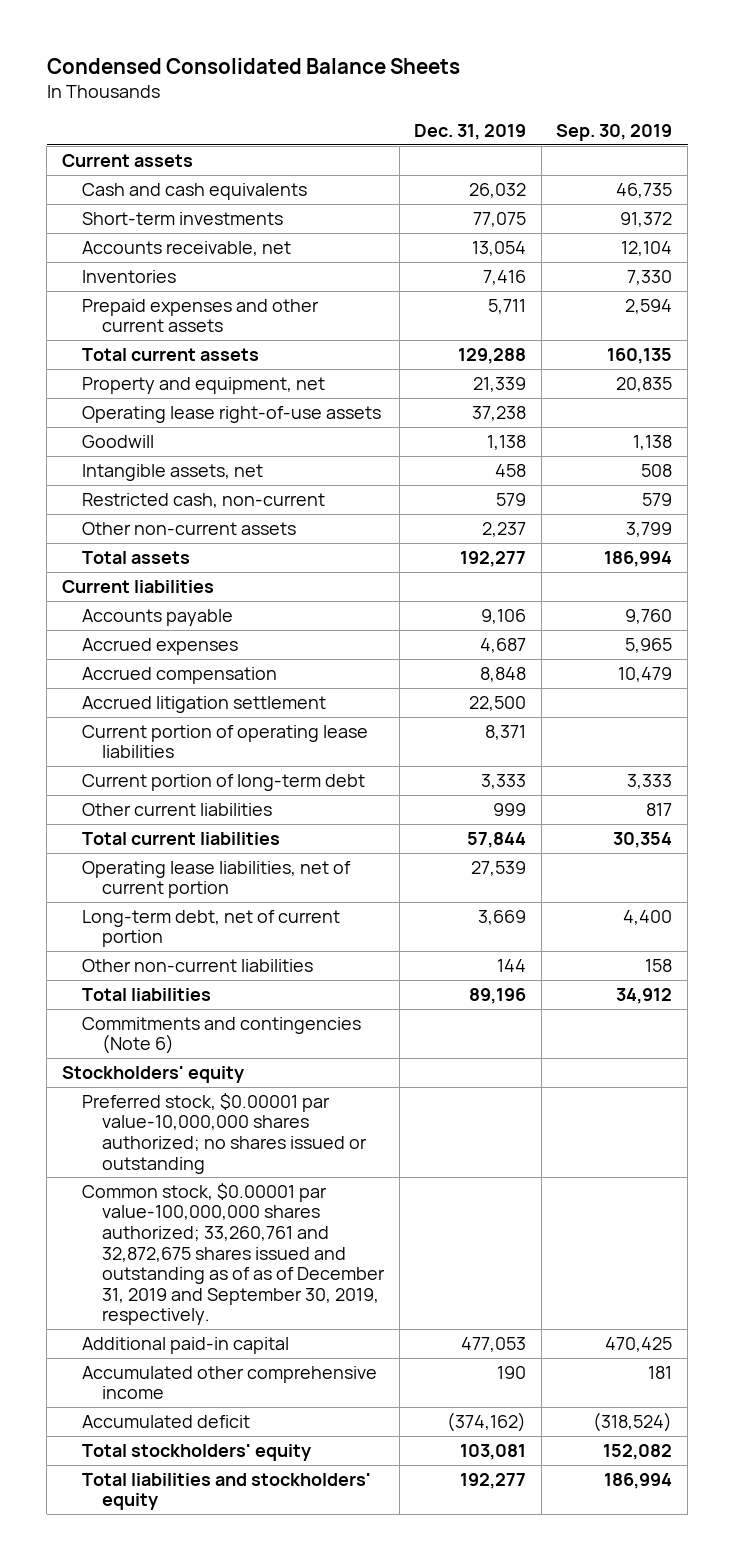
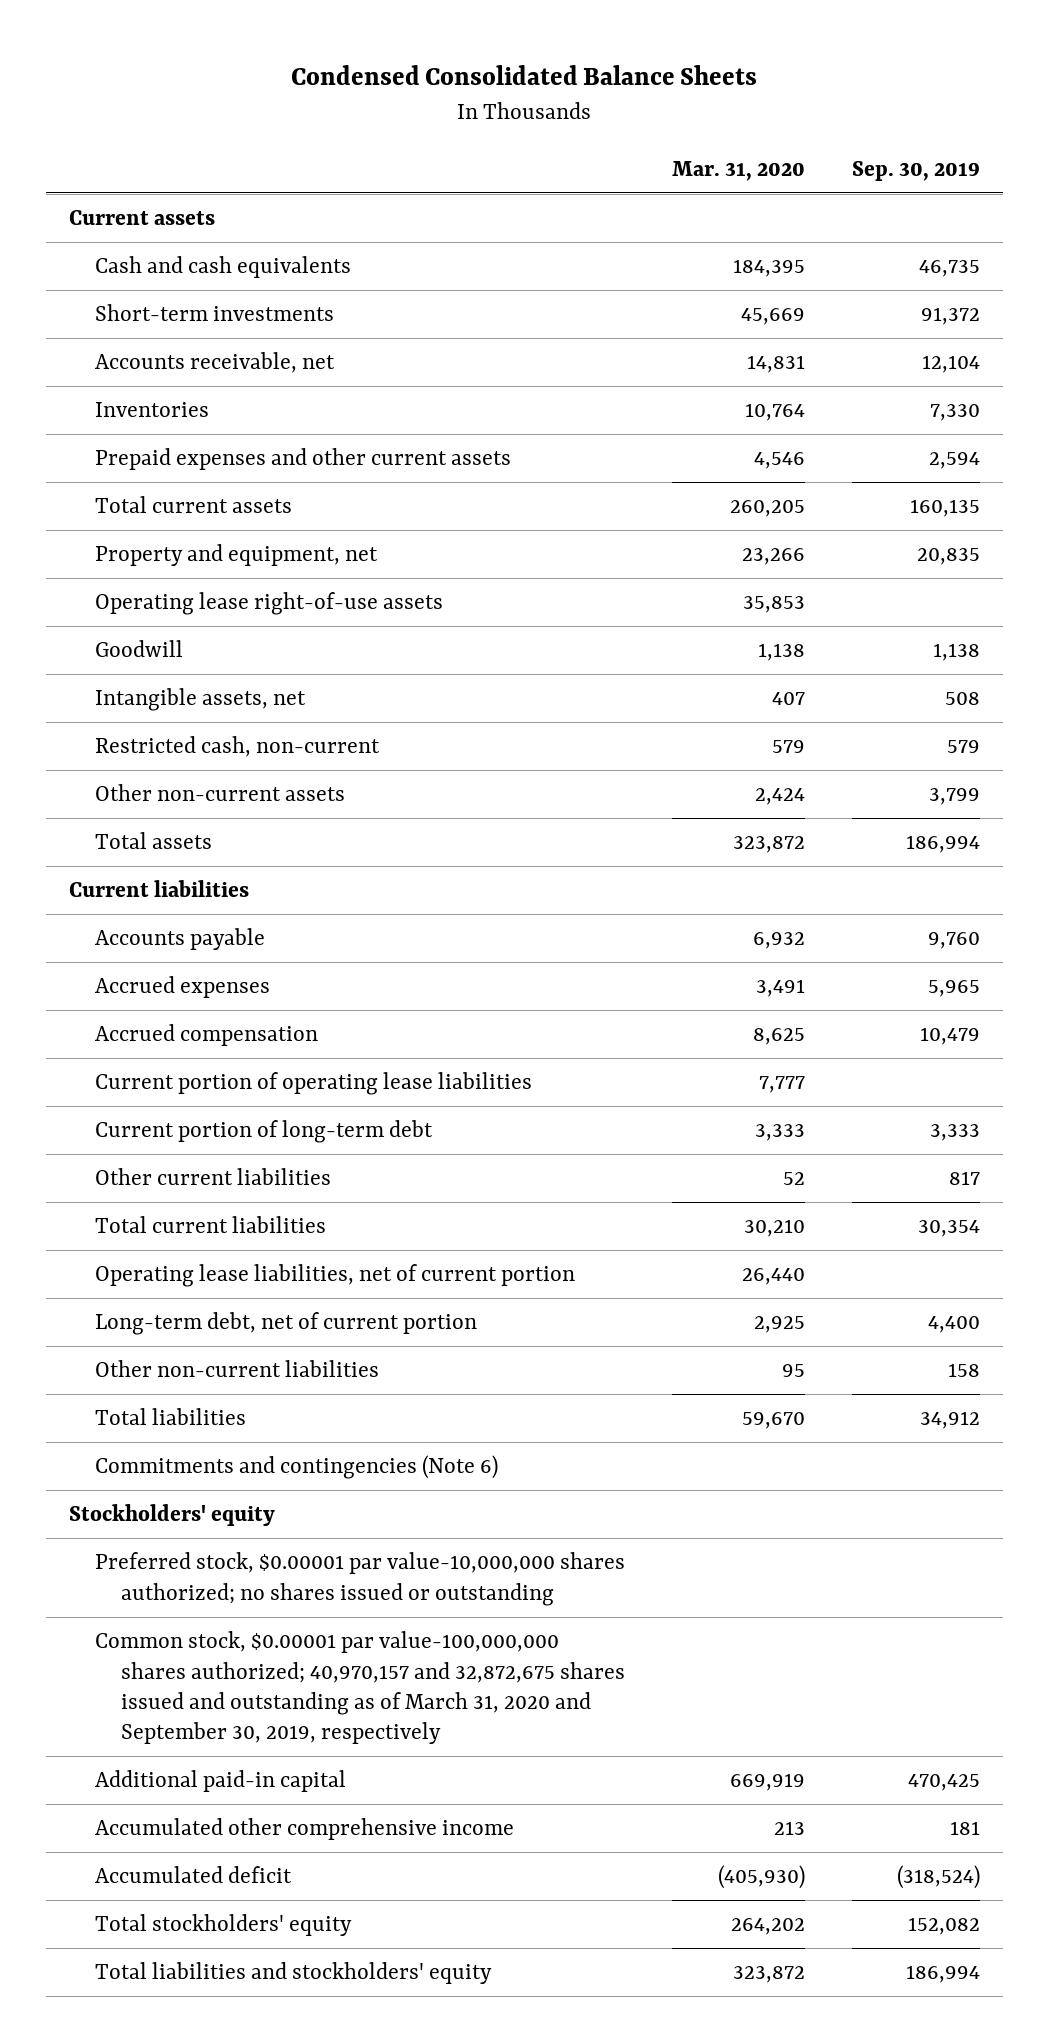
[414,124,527,141] Dec. 31, 2019 -> none
none -> [672,160,806,181] Mar. 31, 2020
[81,695,326,713] Accrued litigation settlement -> none
[81,1182,386,1326] Common stock, $0.00001 par value-100,000,000 shares authorized; 33,260,761 and 32,872,675 shares issued and outstanding as of as of December 31, 2019 and September 30, 2019, respectively. -> [95,1631,626,1745] Common stock, $0.00001 par value-100,000,000 shares authorized; 40,970,157 and 32,872,675 shares issued and outstanding as of March 31, 2020 and September 30, 2019, respectively

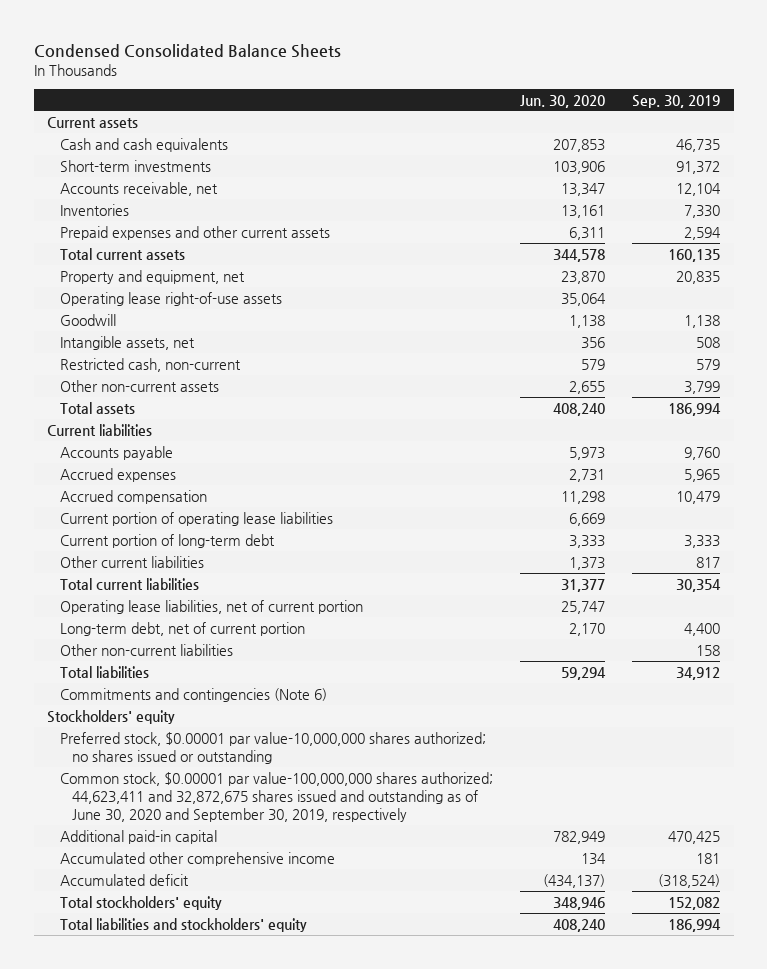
[672,160,806,181] Mar. 31, 2020 -> none
none -> [519,94,605,108] Jun. 30, 2020
[95,1631,626,1745] Common stock, $0.00001 par value-100,000,000 shares authorized; 40,970,157 and 32,872,675 shares issued and outstanding as of March 31, 2020 and September 30, 2019, respectively -> [59,771,493,823] Common stock, $0.00001 par value-100,000,000 shares authorized; 44,623,411 and 32,872,675 shares issued and outstanding as of June 30, 2020 and September 30, 2019, respectively

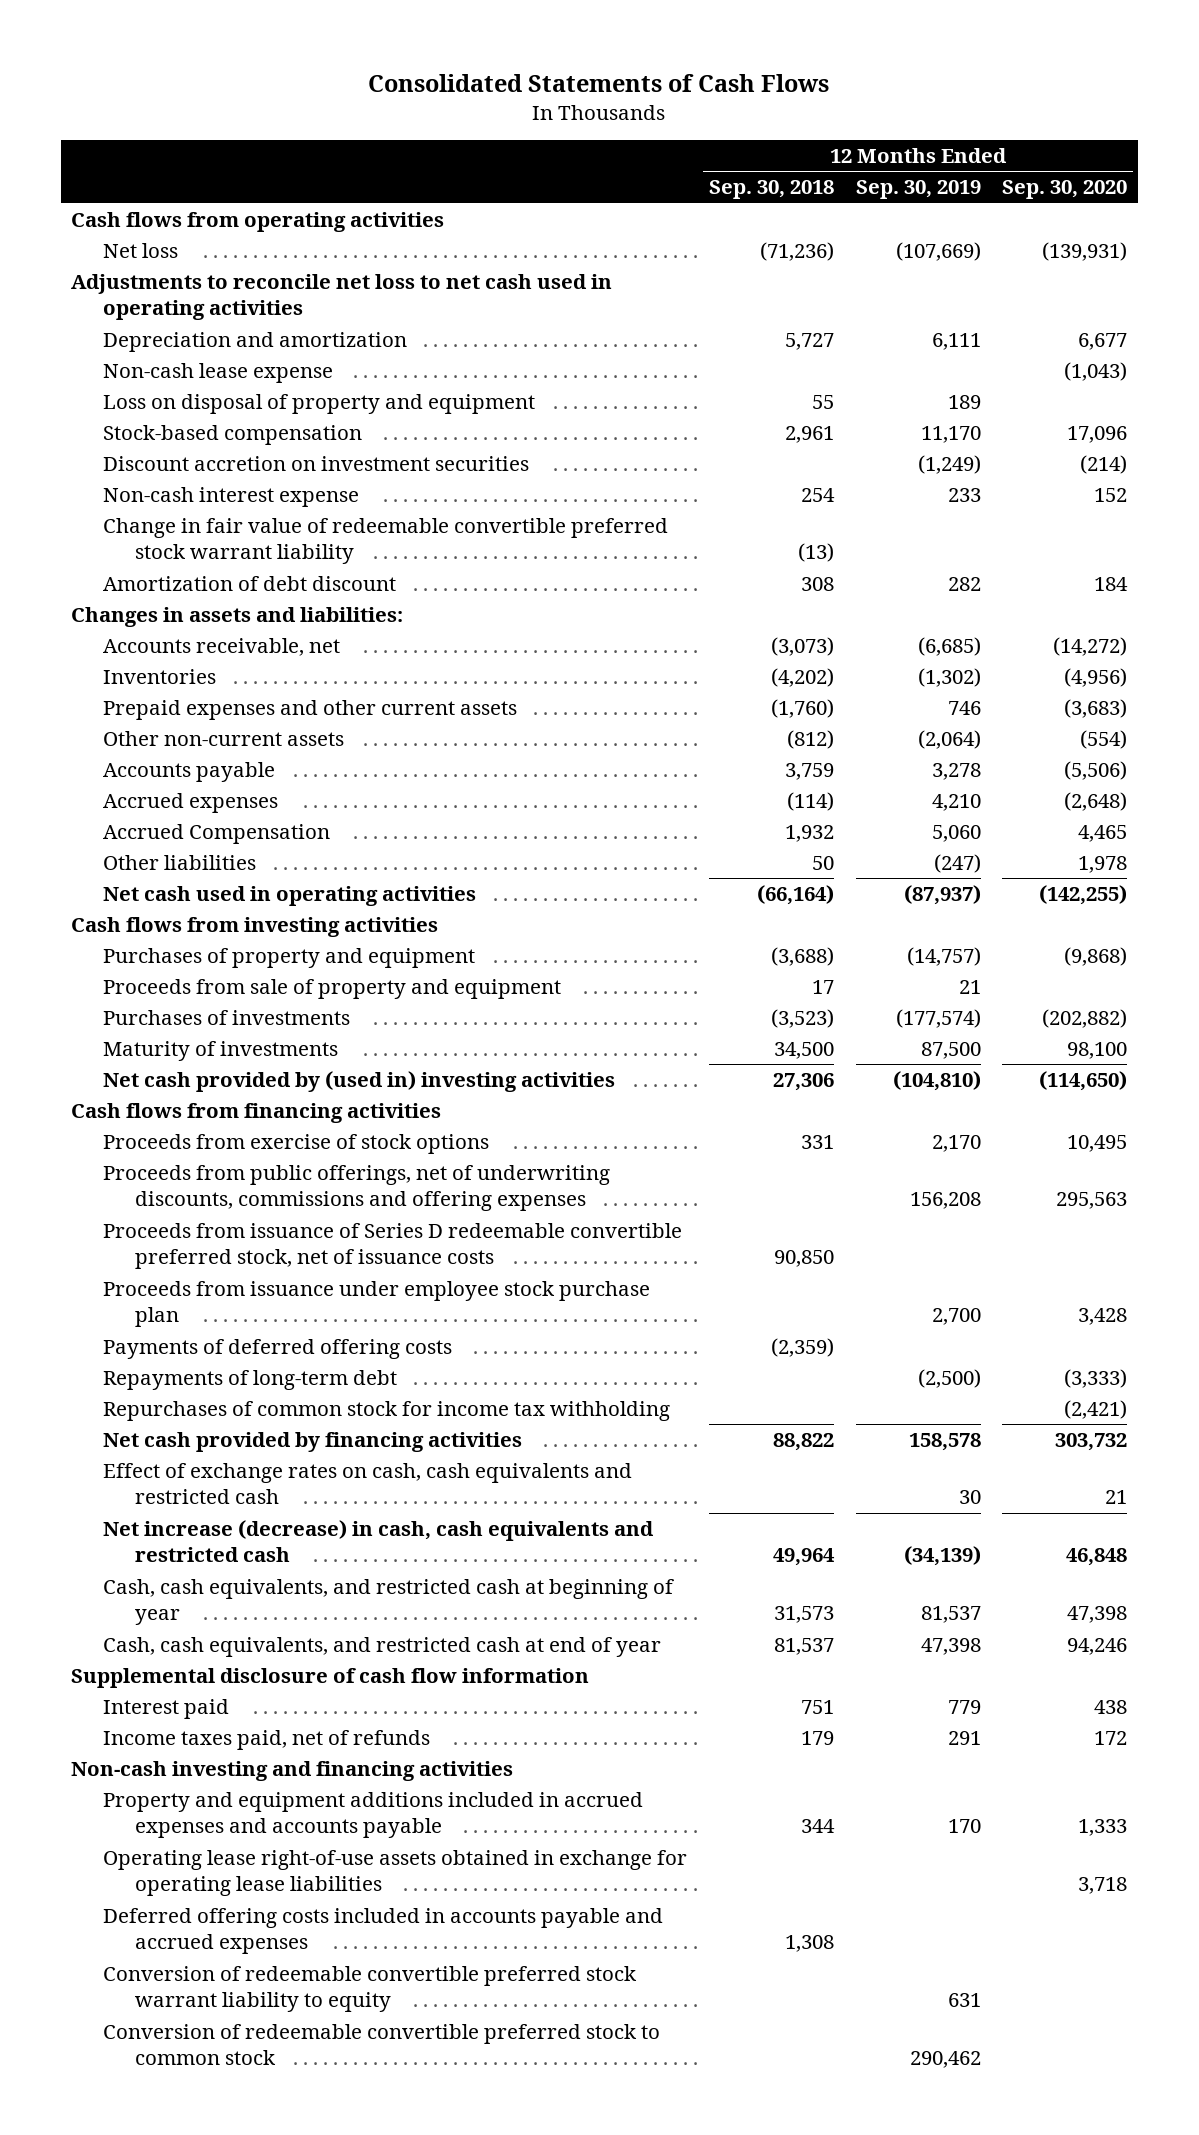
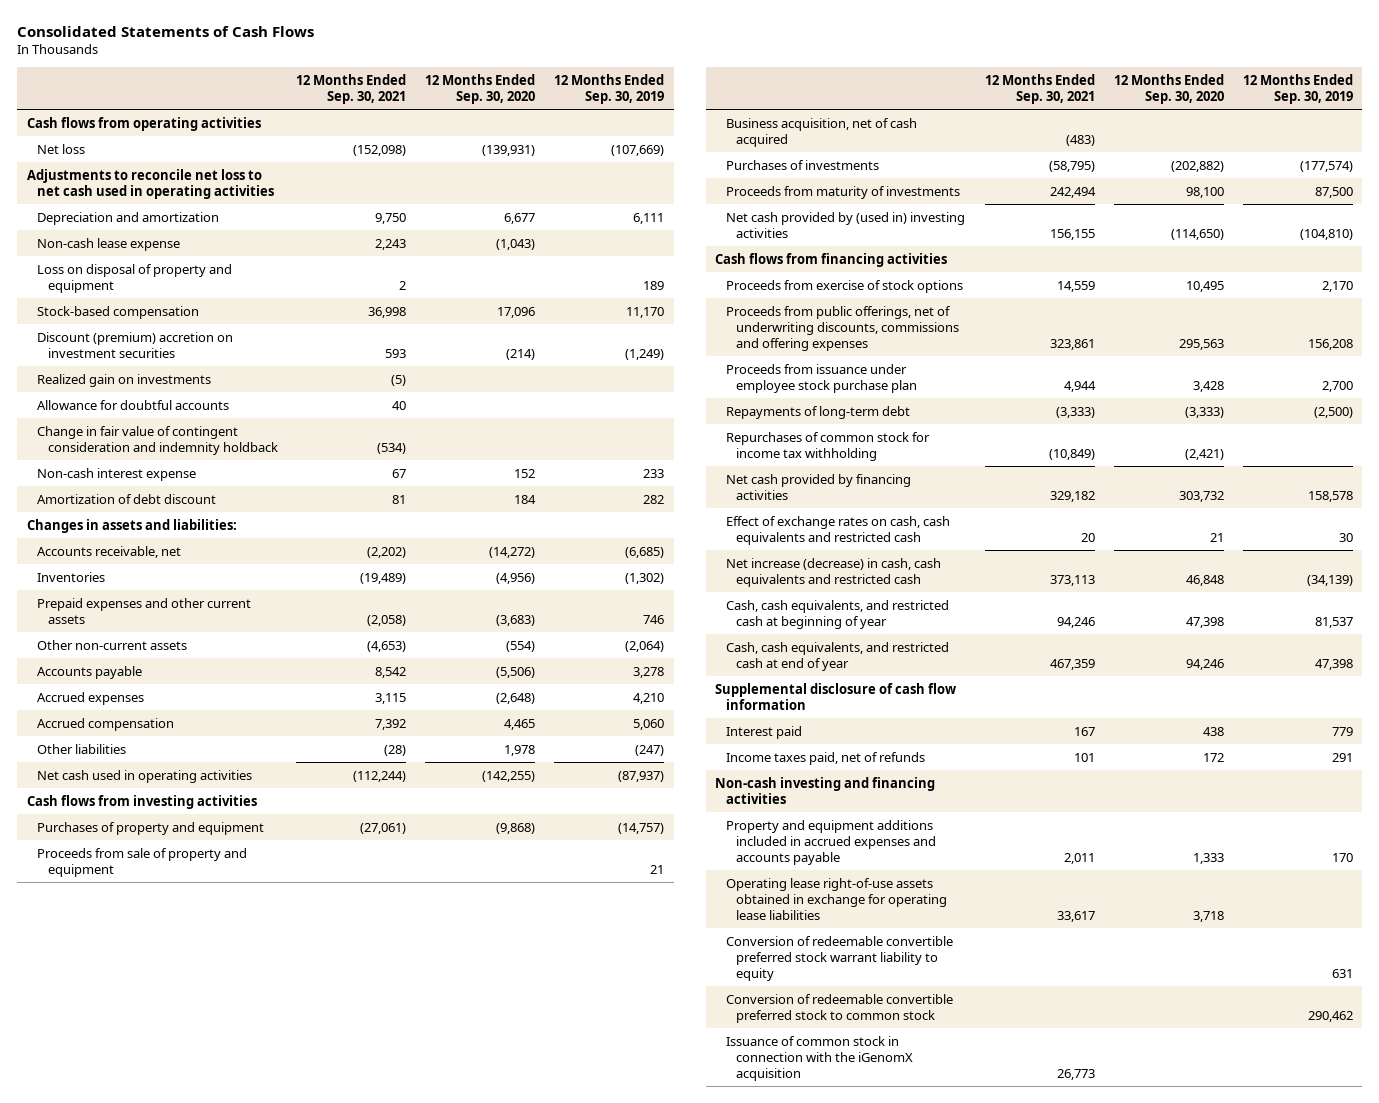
[708,180,834,200] Sep. 30, 2018 -> none
none -> [296,73,407,105] 12 Months Ended Sep. 30, 2021
[103,456,530,472] Discount accretion on investment securities -> [37,331,234,358] Discount (premium) accretion on investment securities
none -> [37,373,212,387] Realized gain on investments
none -> [37,399,230,410] Allowance for doubtful accounts
none -> [37,425,278,455] Change in fair value of contingent consideration and indemnity holdback
[103,518,669,565] Change in fair value of redeemable convertible preferred stock warrant liability -> none
[103,824,331,845] Accrued Compensation -> [37,717,175,731] Accrued compensation
none -> [725,117,917,147] Business acquisition, net of cash acquired
[103,1041,339,1062] Maturity of investments -> [725,185,960,199] Proceeds from maturity of investments
[103,1223,683,1270] Proceeds from issuance of Series D redeemable convertible preferred stock, net of issuance costs -> none
[103,1339,453,1360] Payments of deferred offering costs -> none
[103,1908,664,1955] Deferred offering costs included in accounts payable and accrued expenses -> none
none -> [725,1035,914,1082] Issuance of common stock in connection with the iGenomX acquisition

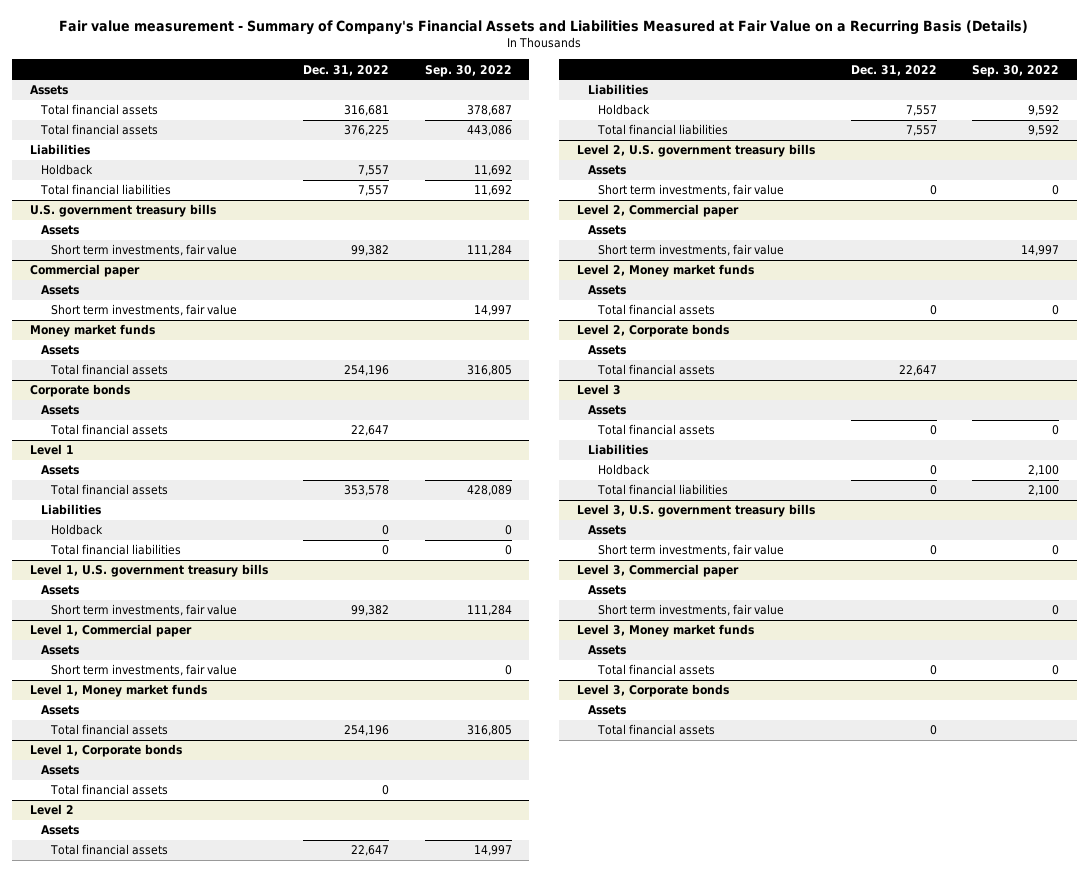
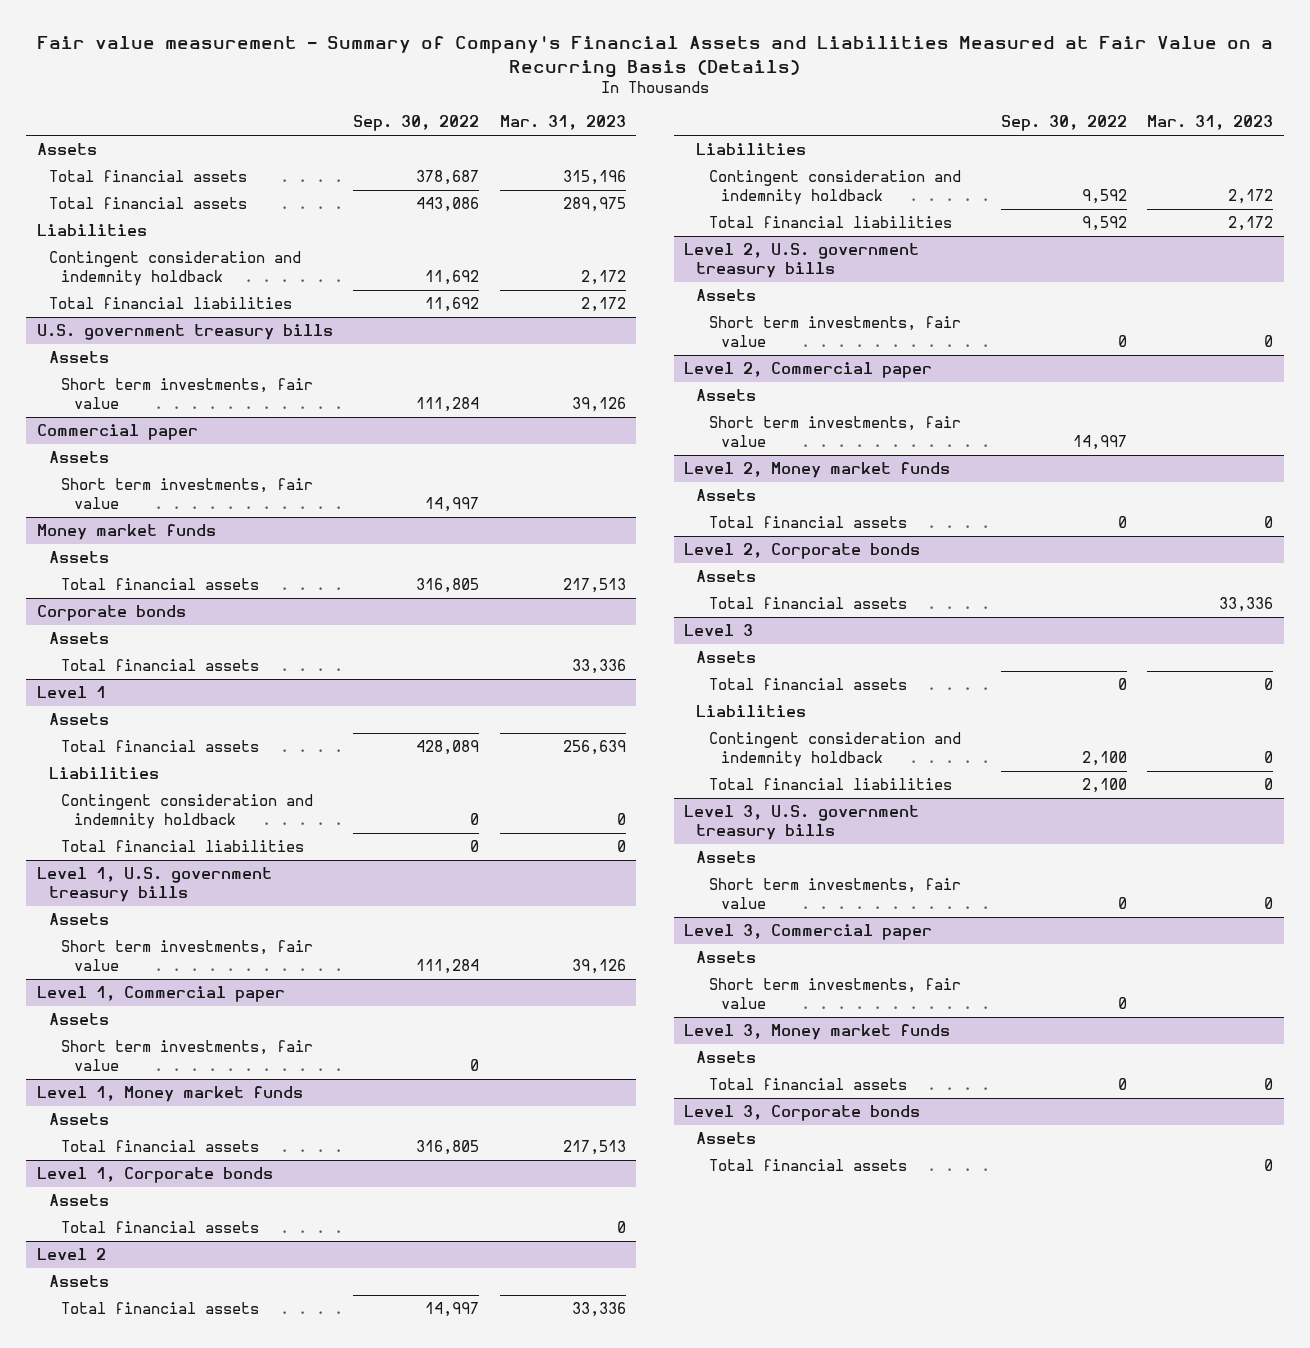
[303,64,390,76] Dec. 31, 2022 -> none
none -> [499,115,626,131] Mar. 31, 2023
[40,164,93,176] Holdback -> [48,251,301,287] Contingent consideration and indemnity holdback
[51,524,104,536] Holdback -> [61,794,314,830] Contingent consideration and indemnity holdback
[598,104,651,116] Holdback -> [708,170,961,206] Contingent consideration and indemnity holdback
[598,464,651,476] Holdback -> [708,732,961,768] Contingent consideration and indemnity holdback

